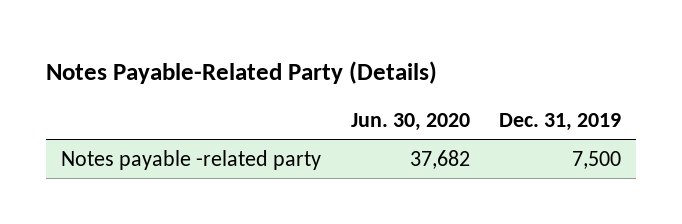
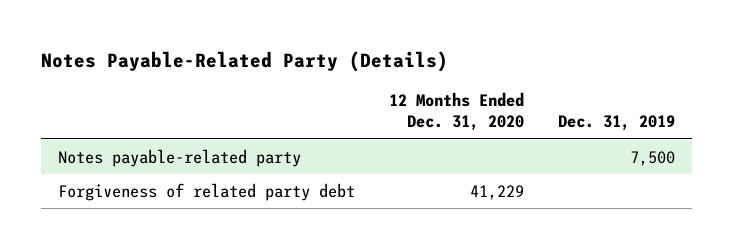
[350,113,470,132] Jun. 30, 2020 -> none
none -> [388,92,524,132] 12 Months Ended Dec. 31, 2020
[61,150,322,171] Notes payable -related party -> [57,149,301,168] Notes payable-related party
none -> [57,183,355,202] Forgiveness of related party debt

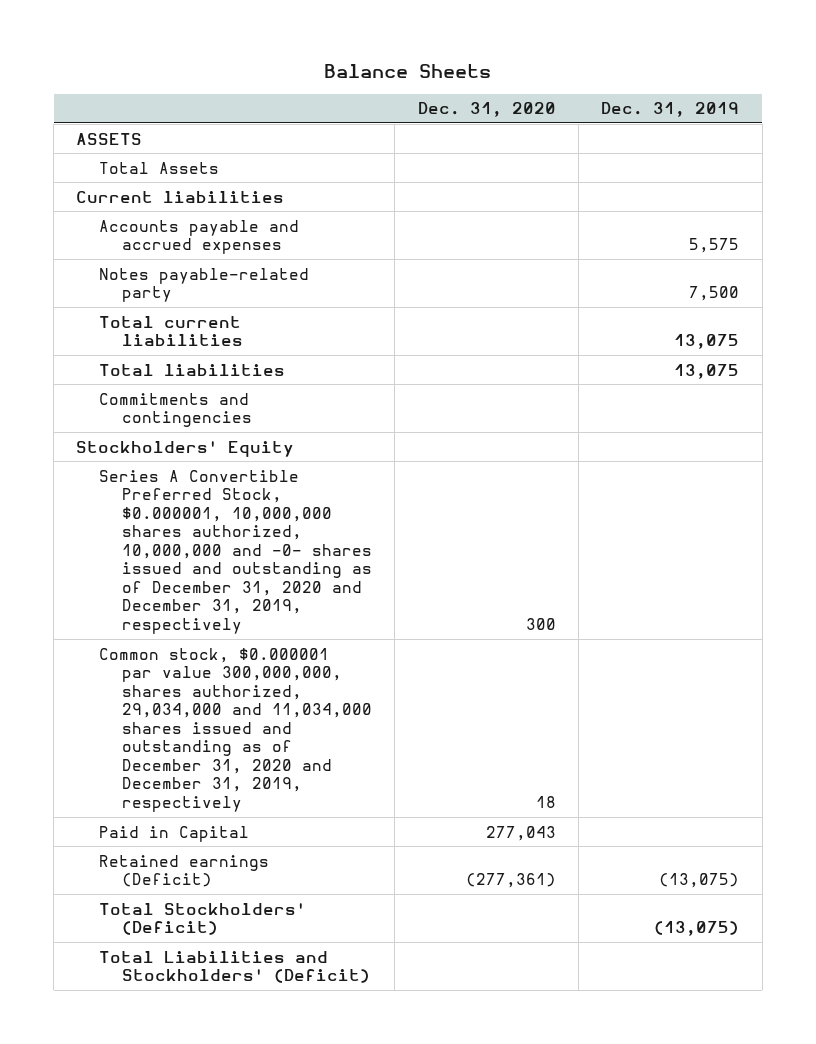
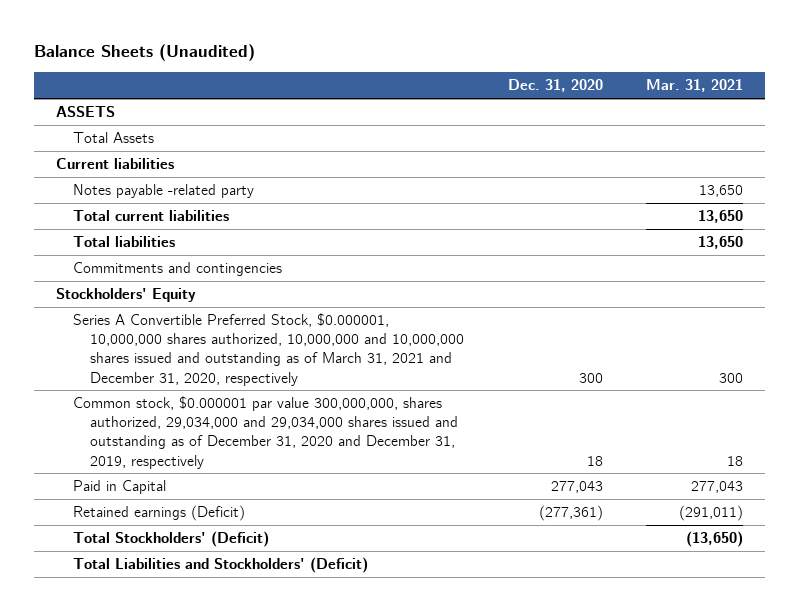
[323,63,491,78] Balance Sheets -> [34,44,256,62] Balance Sheets (Unaudited)
[601,102,740,118] Dec. 31, 2019 -> none
none -> [646,79,744,93] Mar. 31, 2021
[99,219,300,255] Accounts payable and accrued expenses -> none
[99,267,310,303] Notes payable-related party -> [73,184,255,199] Notes payable -related party
[99,469,373,634] Series A Convertible Preferred Stock, $0.000001, 10,000,000 shares authorized, 10,000,000 and -0- shares issued and outstanding as of December 31, 2020 and December 31, 2019, respectively -> [73,313,465,386] Series A Convertible Preferred Stock, $0.000001, 10,000,000 shares authorized, 10,000,000 and 10,000,000 shares issued and outstanding as of March 31, 2021 and December 31, 2020, respectively
[99,647,373,812] Common stock, $0.000001 par value 300,000,000, shares authorized, 29,034,000 and 11,034,000 shares issued and outstanding as of December 31, 2020 and December 31, 2019, respectively -> [73,396,459,469] Common stock, $0.000001 par value 300,000,000, shares authorized, 29,034,000 and 29,034,000 shares issued and outstanding as of December 31, 2020 and December 31, 2019, respectively

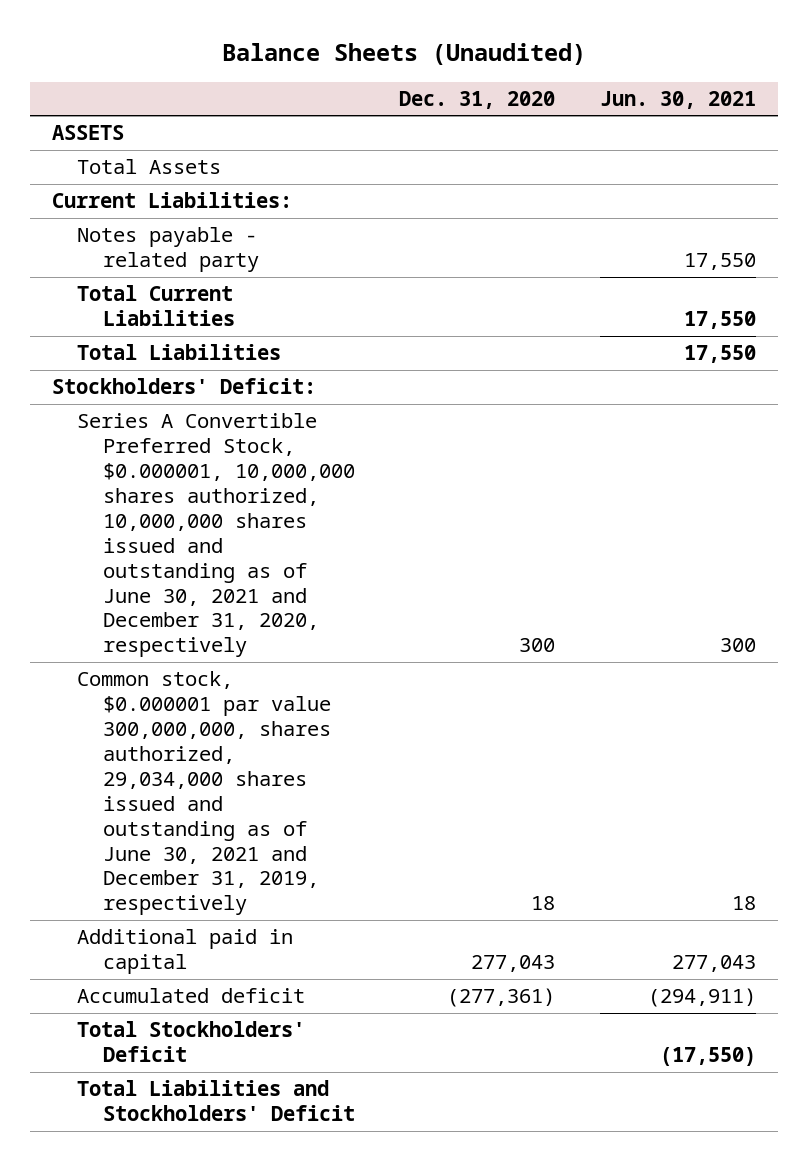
[646,79,744,93] Mar. 31, 2021 -> none
none -> [599,90,756,109] Jun. 30, 2021
[73,262,283,277] Commitments and contingencies -> none
[55,158,174,170] Current liabilities -> [51,192,292,209] Current Liabilities:
[73,184,255,199] Notes payable -related party -> [77,227,260,273] Notes payable - related party
[73,210,230,222] Total current liabilities -> [77,285,236,327] Total Current Liabilities
[73,236,176,248] Total liabilities -> [77,344,282,361] Total Liabilities
[55,288,196,303] Stockholders' Equity -> [51,378,316,395] Stockholders' Deficit:
[73,313,465,386] Series A Convertible Preferred Stock, $0.000001, 10,000,000 shares authorized, 10,000,000 and 10,000,000 shares issued and outstanding as of March 31, 2021 and December 31, 2020, respectively -> [77,413,356,658] Series A Convertible Preferred Stock, $0.000001, 10,000,000 shares authorized, 10,000,000 shares issued and outstanding as of June 30, 2021 and December 31, 2020, respectively
[73,396,459,469] Common stock, $0.000001 par value 300,000,000, shares authorized, 29,034,000 and 29,034,000 shares issued and outstanding as of December 31, 2020 and December 31, 2019, respectively -> [77,671,332,916] Common stock, $0.000001 par value 300,000,000, shares authorized, 29,034,000 shares issued and outstanding as of June 30, 2021 and December 31, 2019, respectively
[73,480,167,495] Paid in Capital -> [77,929,294,975] Additional paid in capital
[73,505,246,522] Retained earnings (Deficit) -> [77,988,306,1004] Accumulated deficit
[73,531,270,548] Total Stockholders' (Deficit) -> [77,1021,306,1063] Total Stockholders' Deficit
[73,557,369,574] Total Liabilities and Stockholders' (Deficit) -> [77,1080,356,1122] Total Liabilities and Stockholders' Deficit

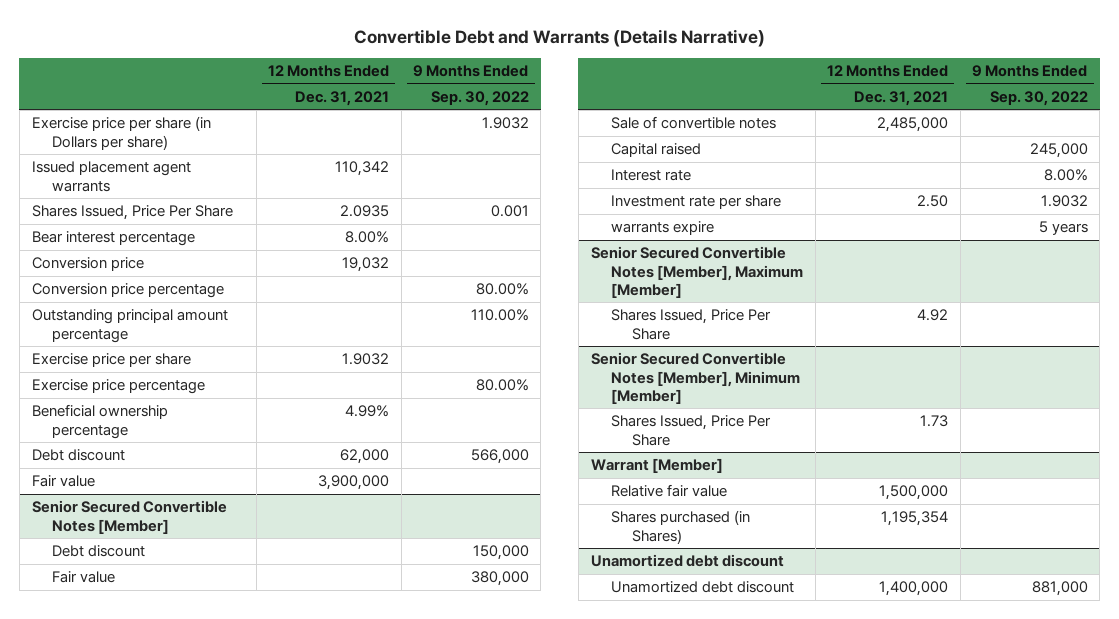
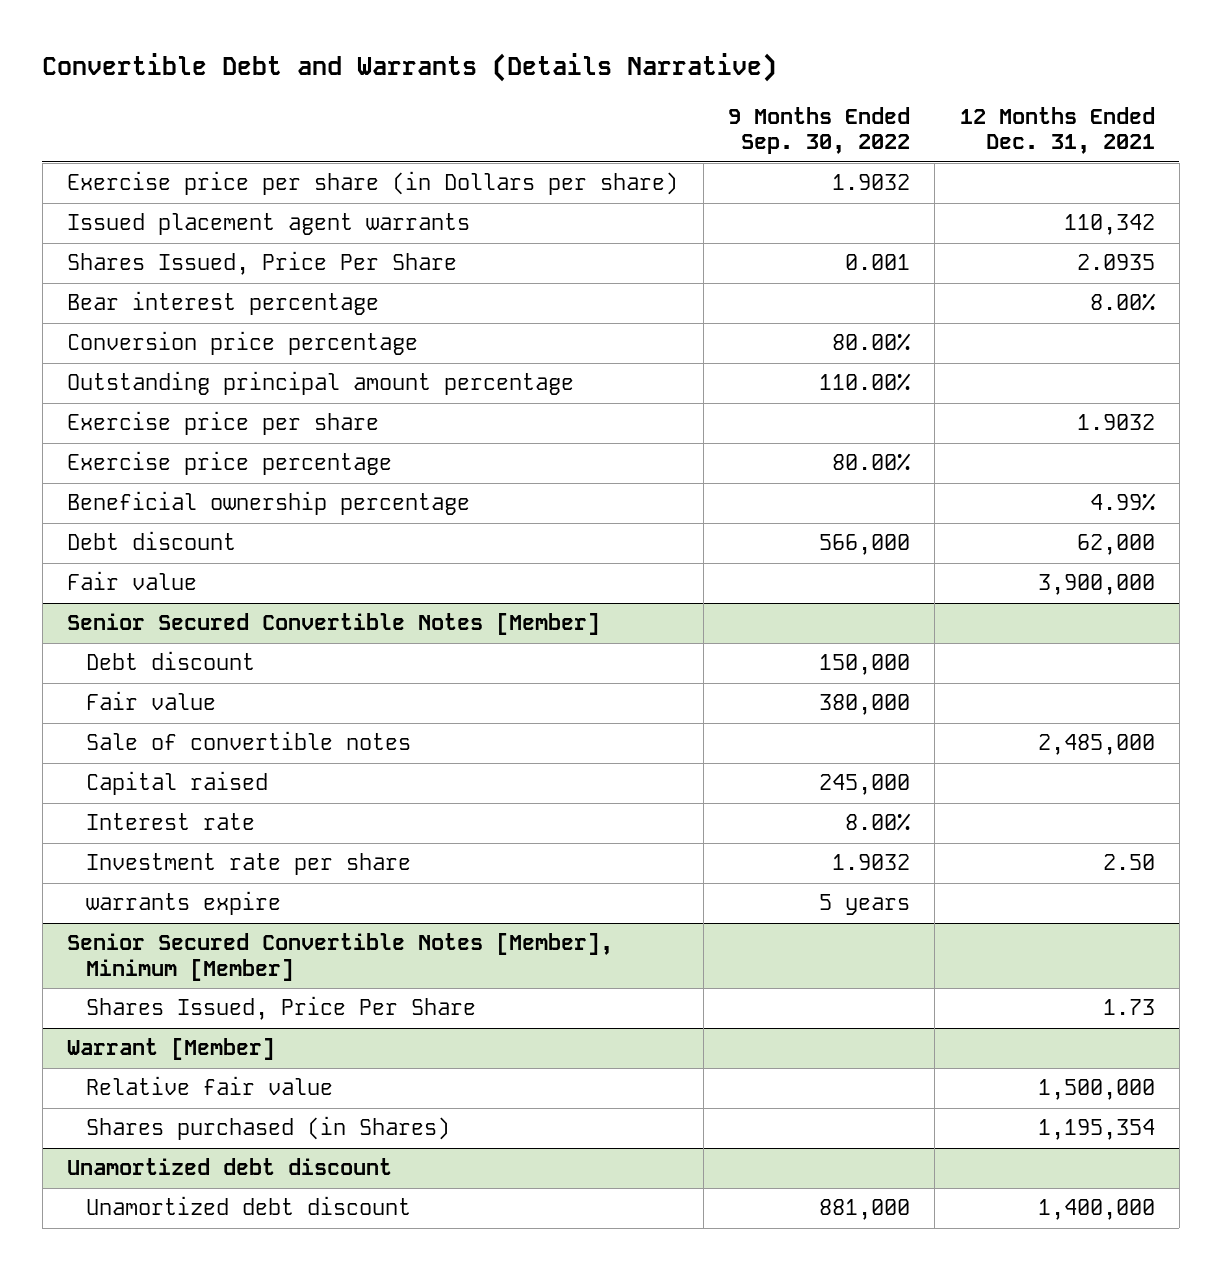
[31,257,144,272] Conversion price -> none
[590,246,804,298] Senior Secured Convertible Notes [Member], Maximum [Member] -> none
[611,309,772,340] Shares Issued, Price Per Share -> none

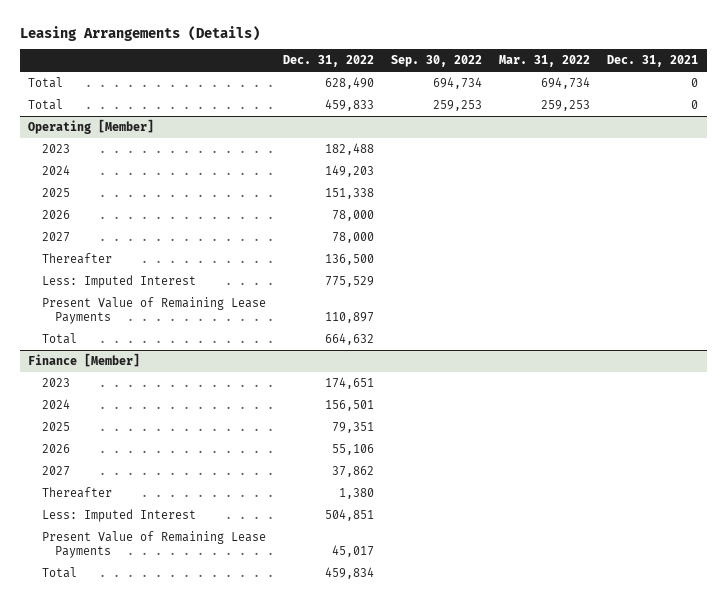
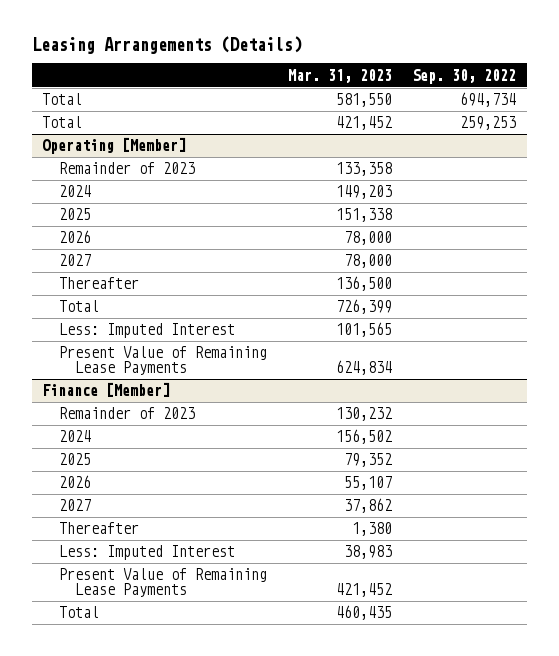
[283,55,375,68] Dec. 31, 2022 -> none
[499,55,591,68] Mar. 31, 2022 -> none
[607,55,699,68] Dec. 31, 2021 -> none
none -> [287,68,392,83] Mar. 31, 2023
[41,143,70,153] 2023 -> [58,162,195,175] Remainder of 2023
[41,332,77,344] Total -> [58,300,99,313] Total
[41,377,70,387] 2023 -> [58,407,195,420] Remainder of 2023

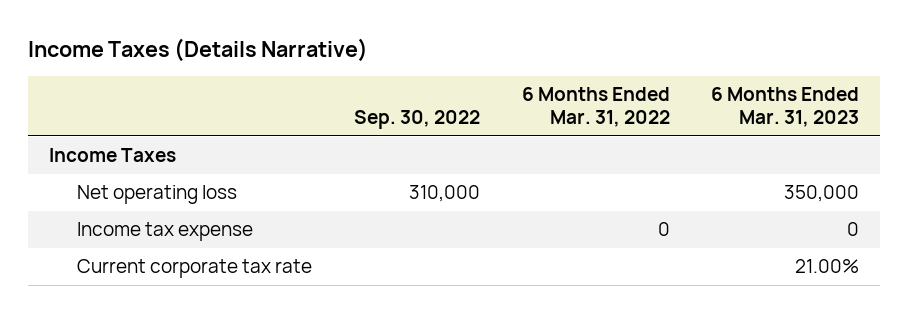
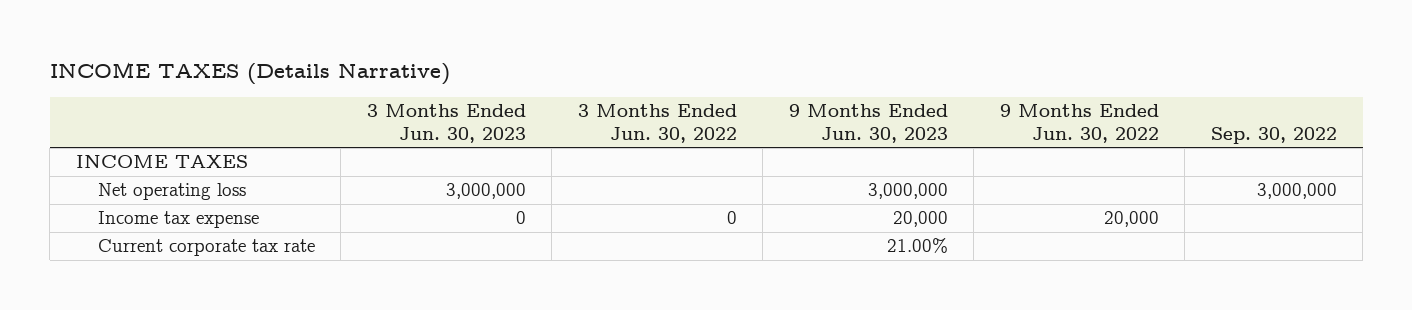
[27,38,368,63] Income Taxes (Details Narrative) -> [49,62,450,86] INCOME TAXES (Details Narrative)
[521,87,670,128] 6 Months Ended Mar. 31, 2022 -> none
[711,87,860,128] 6 Months Ended Mar. 31, 2023 -> none
none -> [366,104,526,143] 3 Months Ended Jun. 30, 2023
none -> [577,104,737,143] 3 Months Ended Jun. 30, 2022
none -> [788,104,948,143] 9 Months Ended Jun. 30, 2023
none -> [999,104,1159,143] 9 Months Ended Jun. 30, 2022
[48,148,176,163] Income Taxes -> [75,155,248,169] INCOME TAXES
[408,185,480,203] 310,000 -> [1256,183,1337,200] 3,000,000

